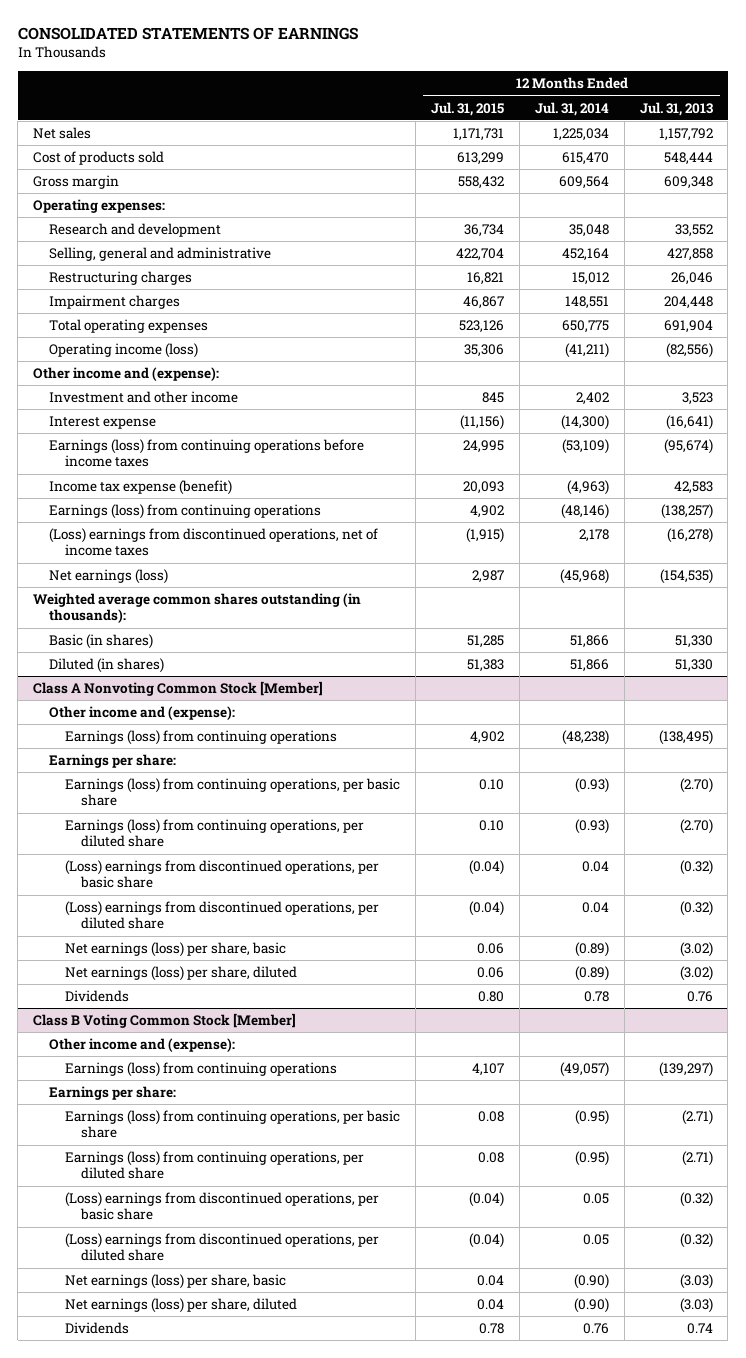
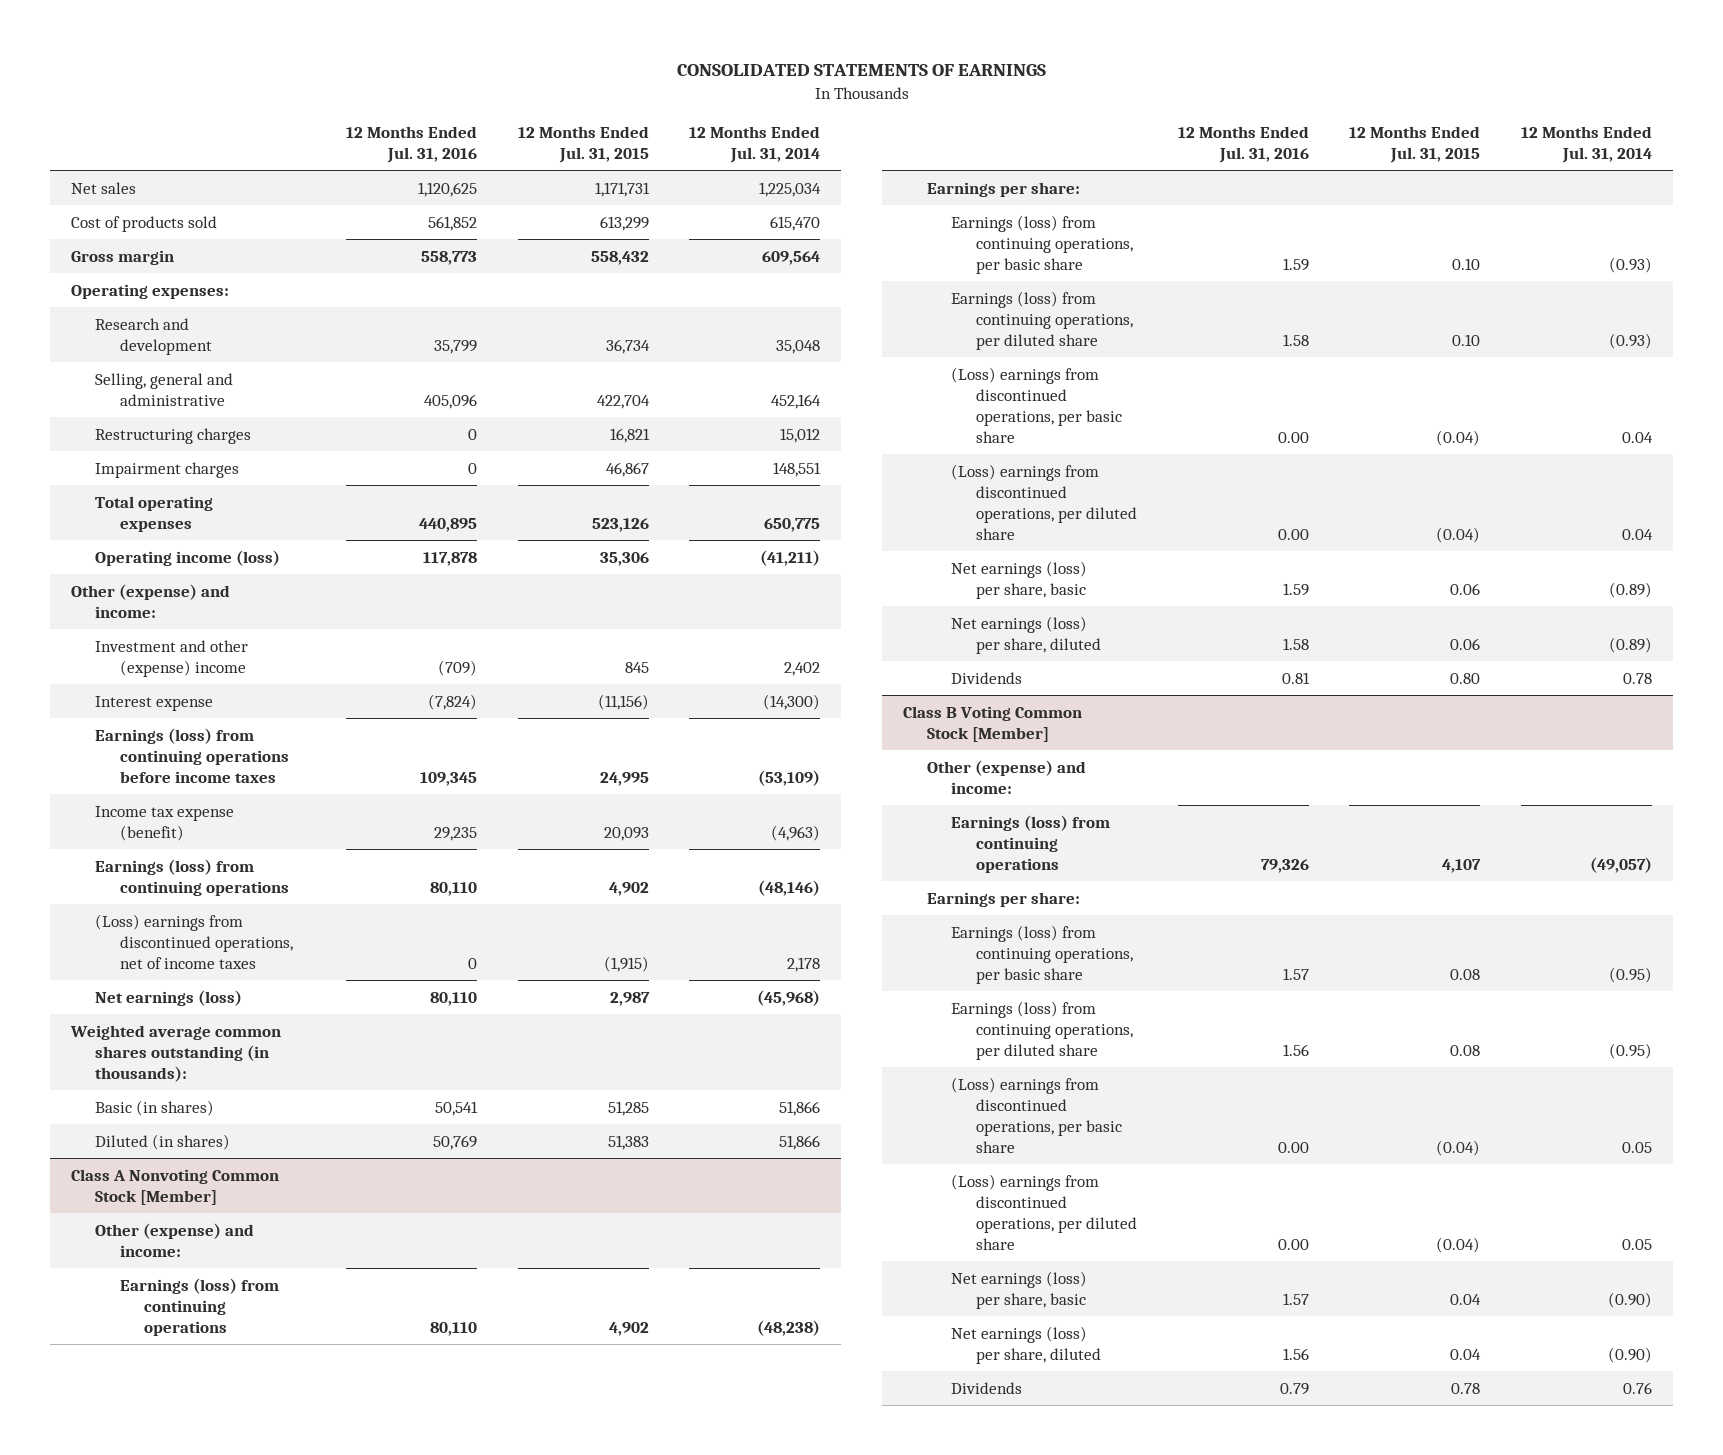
[639,101,713,116] Jul. 31, 2013 -> none
none -> [345,125,477,164] 12 Months Ended Jul. 31, 2016
[33,367,220,382] Other income and (expense): -> [70,583,230,618] Other (expense) and income:
[49,391,239,404] Investment and other income -> [95,639,249,677] Investment and other (expense) income
[49,706,236,721] Other income and (expense): -> [95,1222,255,1257] Other (expense) and income:
[49,1038,236,1053] Other income and (expense): -> [927,759,1087,794] Other (expense) and income:

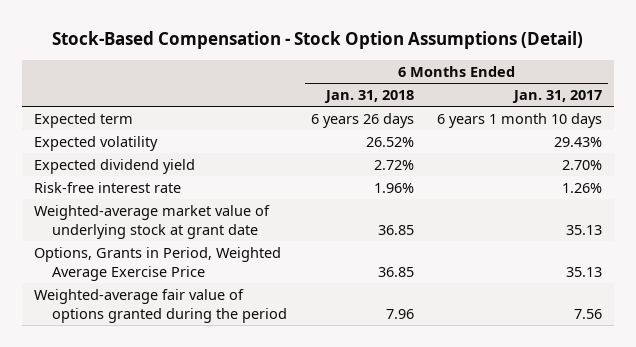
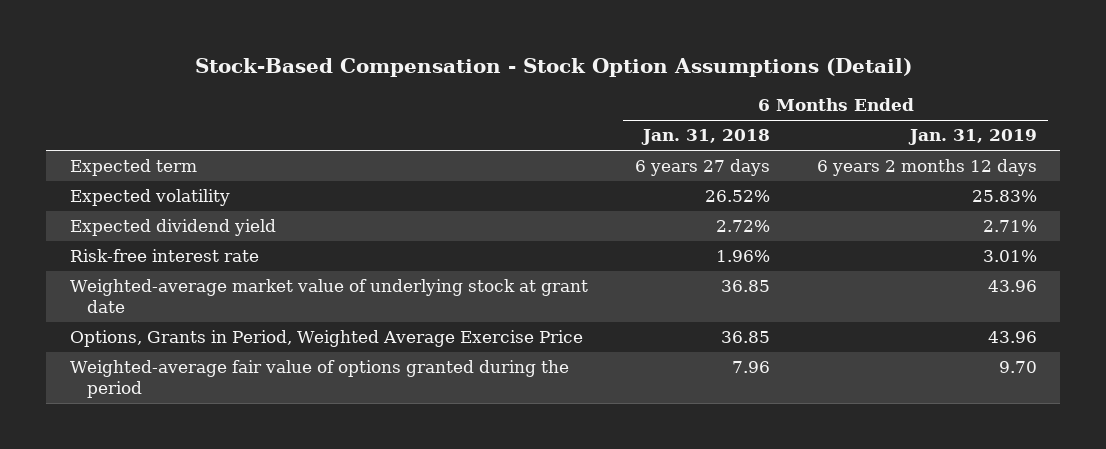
[512,89,603,103] Jan. 31, 2017 -> none
none -> [907,129,1037,146] Jan. 31, 2019
[310,112,414,128] 6 years 26 days -> [634,159,770,177] 6 years 27 days

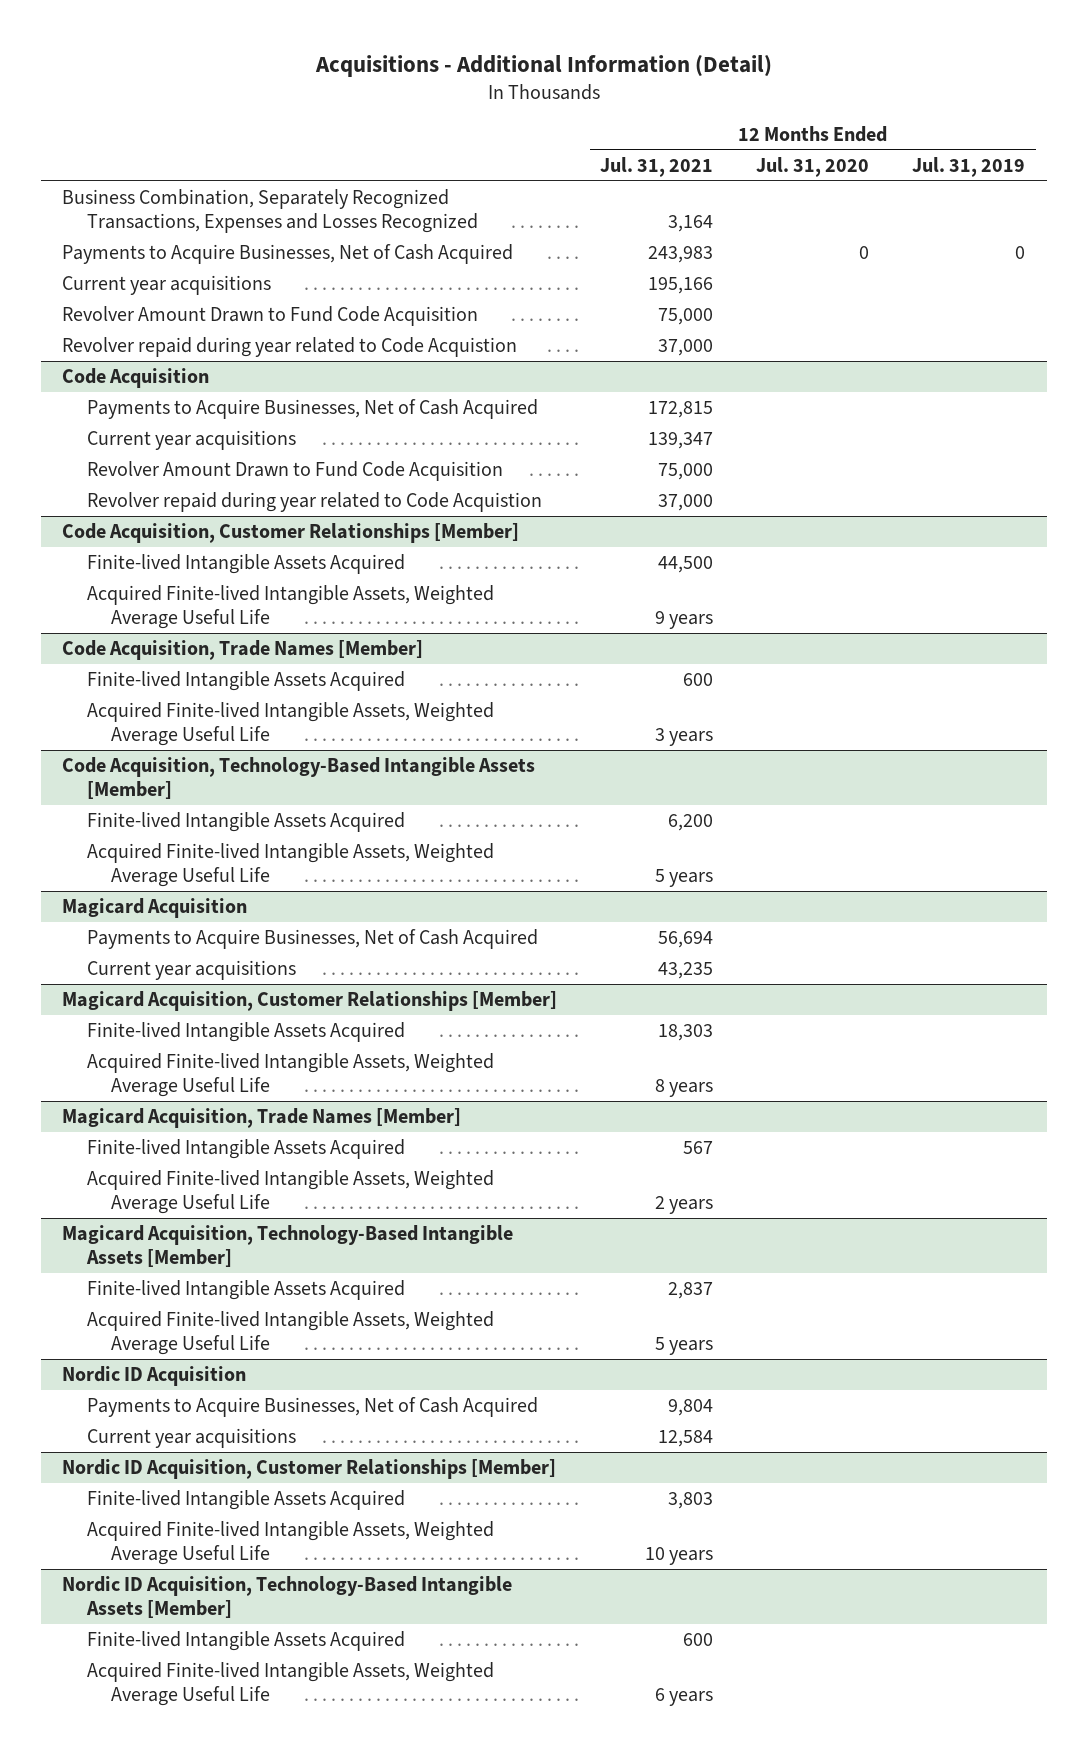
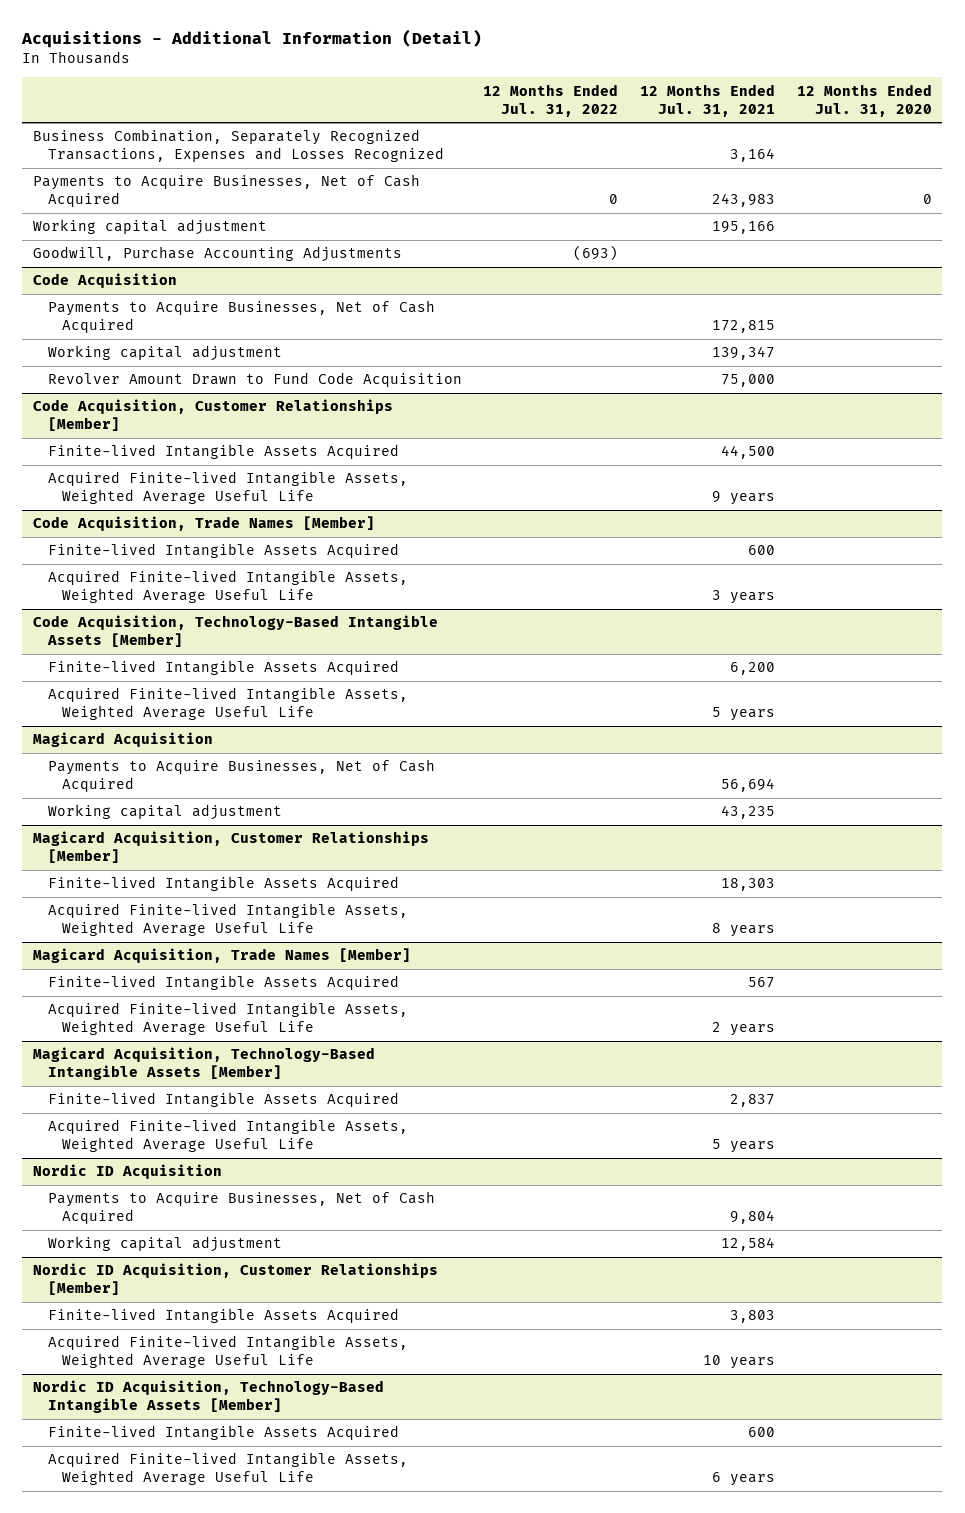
[912,156,1026,177] Jul. 31, 2019 -> none
none -> [483,83,619,117] 12 Months Ended Jul. 31, 2022
[62,306,479,327] Revolver Amount Drawn to Fund Code Acquisition -> none
[62,337,518,358] Revolver repaid during year related to Code Acquistion -> none
[62,275,272,296] Current year acquisitions -> [33,219,268,236] Working capital adjustment
none -> [33,246,403,263] Goodwill, Purchase Accounting Adjustments
[86,430,296,451] Current year acquisitions -> [47,345,282,362] Working capital adjustment
[86,492,542,513] Revolver repaid during year related to Code Acquistion -> none
[86,960,296,981] Current year acquisitions -> [47,804,282,821] Working capital adjustment
[86,1428,296,1449] Current year acquisitions -> [47,1236,282,1253] Working capital adjustment

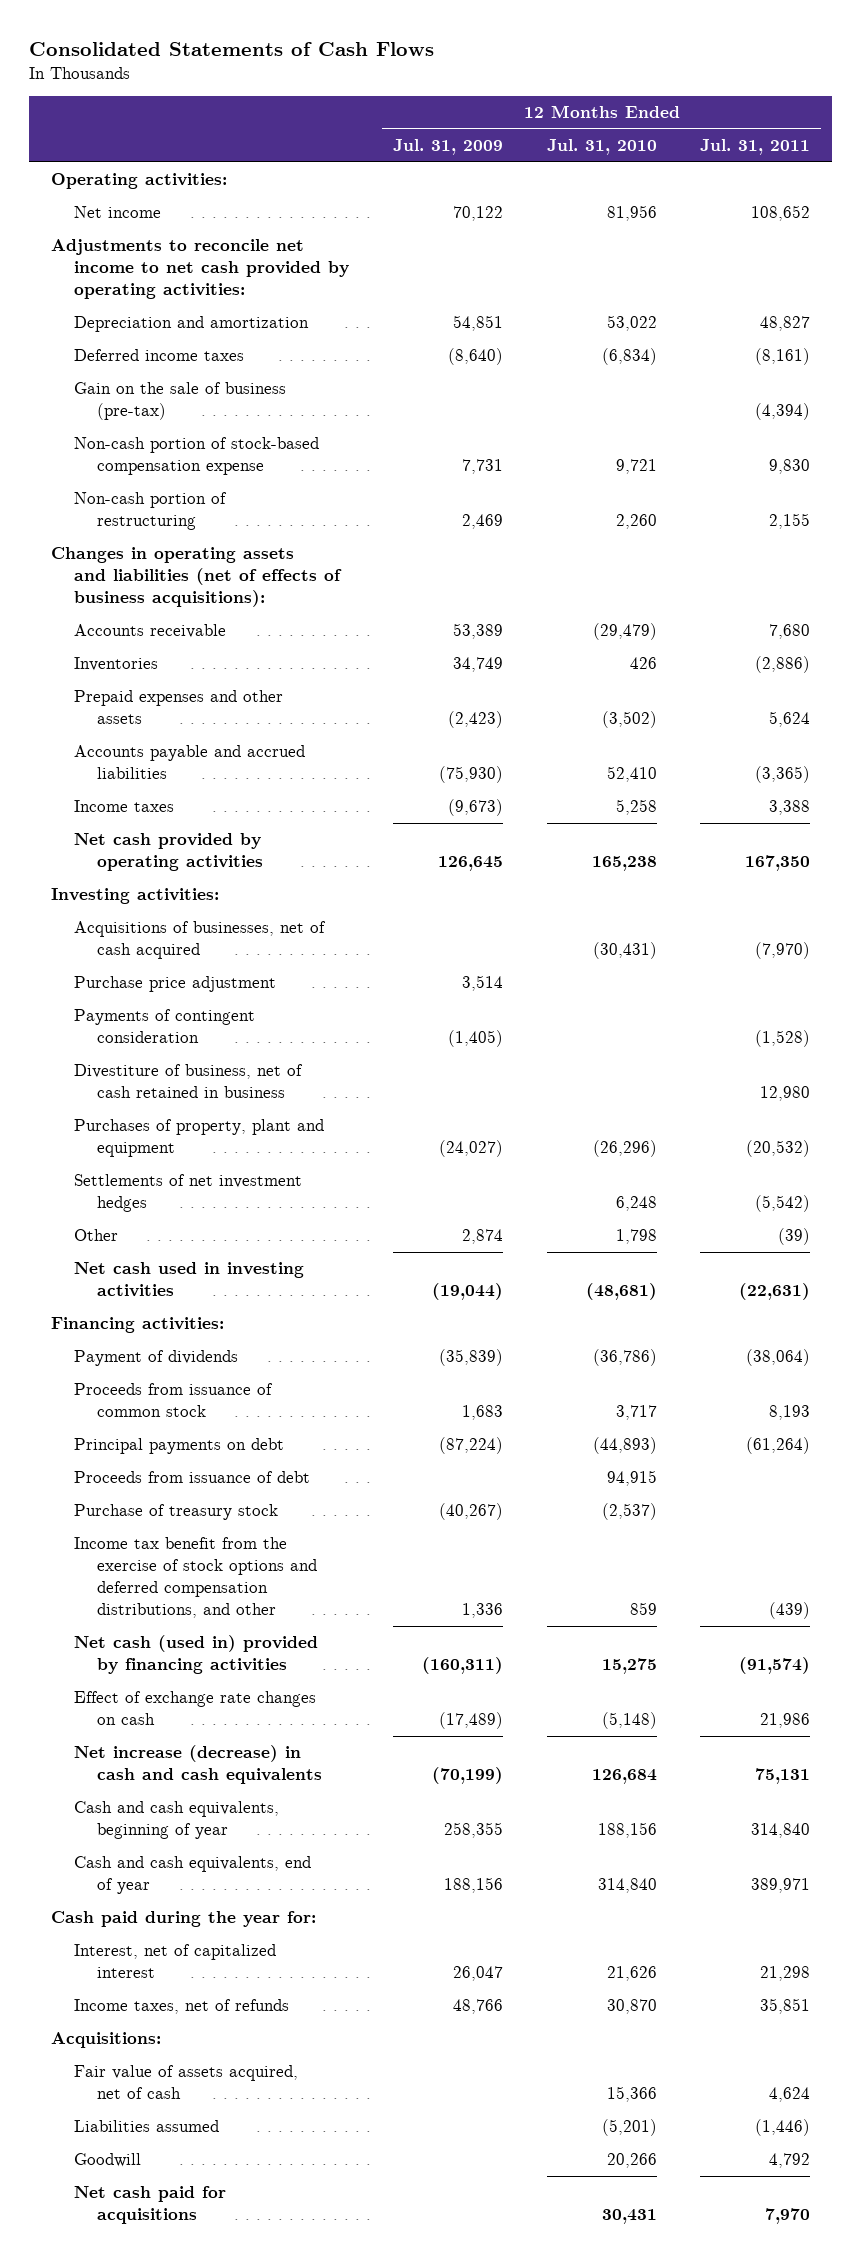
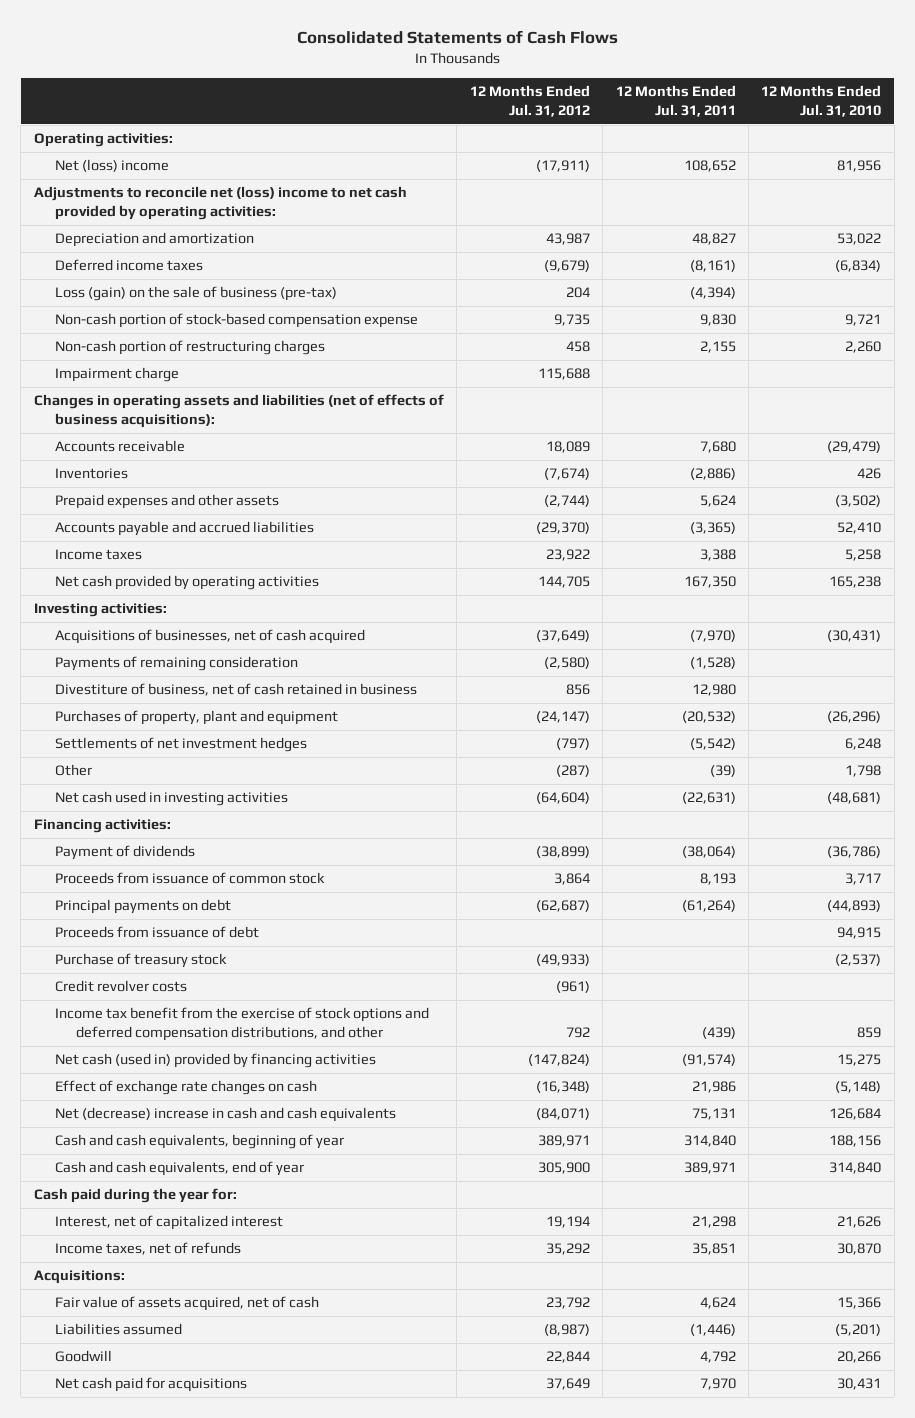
[392,139,503,156] Jul. 31, 2009 -> none
none -> [469,85,590,117] 12 Months Ended Jul. 31, 2012
[74,206,162,219] Net income -> [54,159,169,173] Net (loss) income
[51,239,350,300] Adjustments to reconcile net income to net cash provided by operating activities: -> [33,186,407,221] Adjustments to reconcile net (loss) income to net cash provided by operating activities:
[74,382,287,421] Gain on the sale of business (pre-tax) -> [54,286,337,302] Loss (gain) on the sale of business (pre-tax)
[74,492,228,531] Non-cash portion of restructuring -> [54,340,325,356] Non-cash portion of restructuring charges
none -> [54,367,179,383] Impairment charge
[74,976,277,993] Purchase price adjustment -> none
[74,1009,256,1044] Payments of contingent consideration -> [54,656,298,672] Payments of remaining consideration
none -> [54,980,187,993] Credit revolver costs
[74,1745,323,1785] Net increase (decrease) in cash and cash equivalents -> [54,1107,396,1123] Net (decrease) increase in cash and cash equivalents

